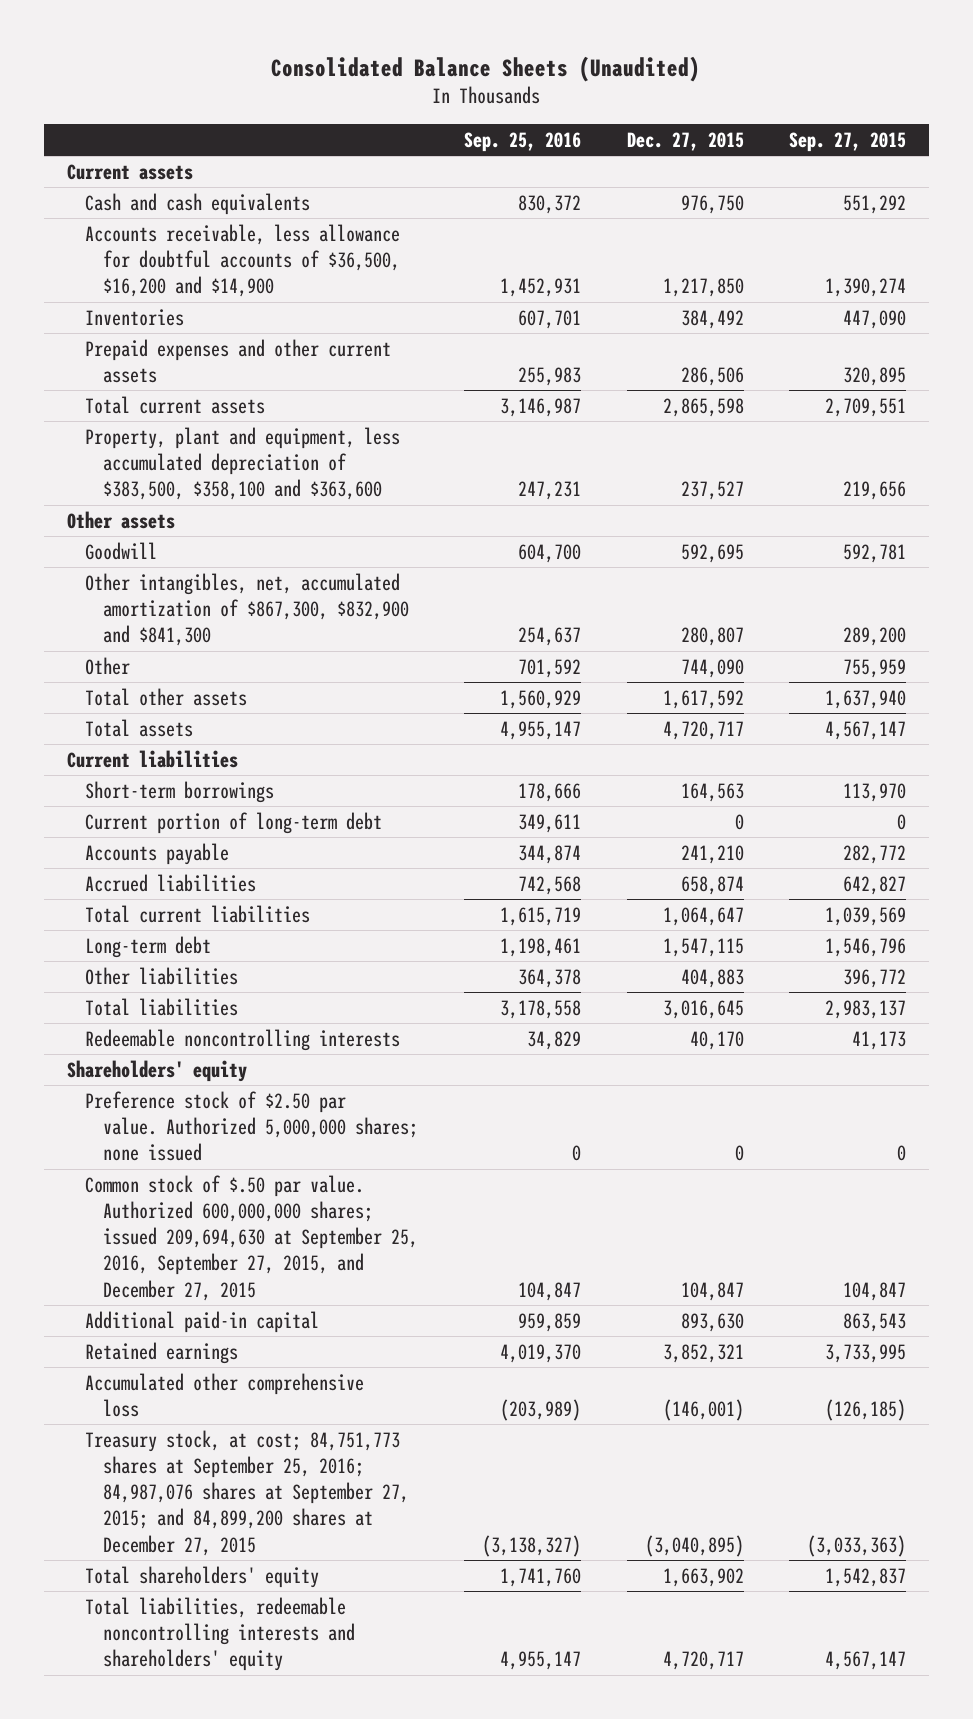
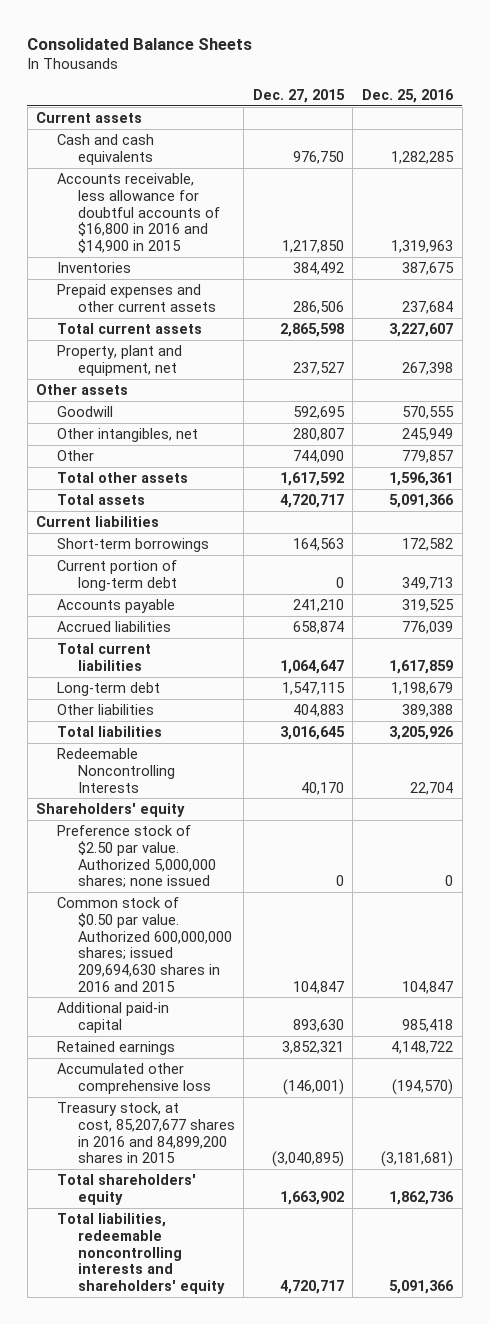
[271,55,701,82] Consolidated Balance Sheets (Unaudited) -> [27,37,253,50] Consolidated Balance Sheets
[463,131,581,152] Sep. 25, 2016 -> none
[789,131,907,152] Sep. 27, 2015 -> none
none -> [361,88,454,103] Dec. 25, 2016
[84,223,401,298] Accounts receivable, less allowance for doubtful accounts of $36,500, $16,200 and $14,900 -> [56,173,220,253] Accounts receivable, less allowance for doubtful accounts of $16,800 in 2016 and $14,900 in 2015
[84,426,400,501] Property, plant and equipment, less accumulated depreciation of $383,500, $358,100 and $363,600 -> [56,345,182,376] Property, plant and equipment, net
[84,572,410,647] Other intangibles, net, accumulated amortization of $867,300, $832,900 and $841,300 -> [56,428,198,443] Other intangibles, net
[84,1028,400,1051] Redeemable noncontrolling interests -> [56,748,175,793] Redeemable Noncontrolling Interests
[84,1174,419,1301] Common stock of $.50 par value. Authorized 600,000,000 shares; issued 209,694,630 at September 25, 2016, September 27, 2015, and December 27, 2015 -> [56,897,232,992] Common stock of $0.50 par value. Authorized 600,000,000 shares; issued 209,694,630 shares in 2016 and 2015
[84,1429,410,1556] Treasury stock, at cost; 84,751,773 shares at September 25, 2016; 84,987,076 shares at September 27, 2015; and 84,899,200 shares at December 27, 2015 -> [56,1102,235,1164] Treasury stock, at cost, 85,207,677 shares in 2016 and 84,899,200 shares in 2015

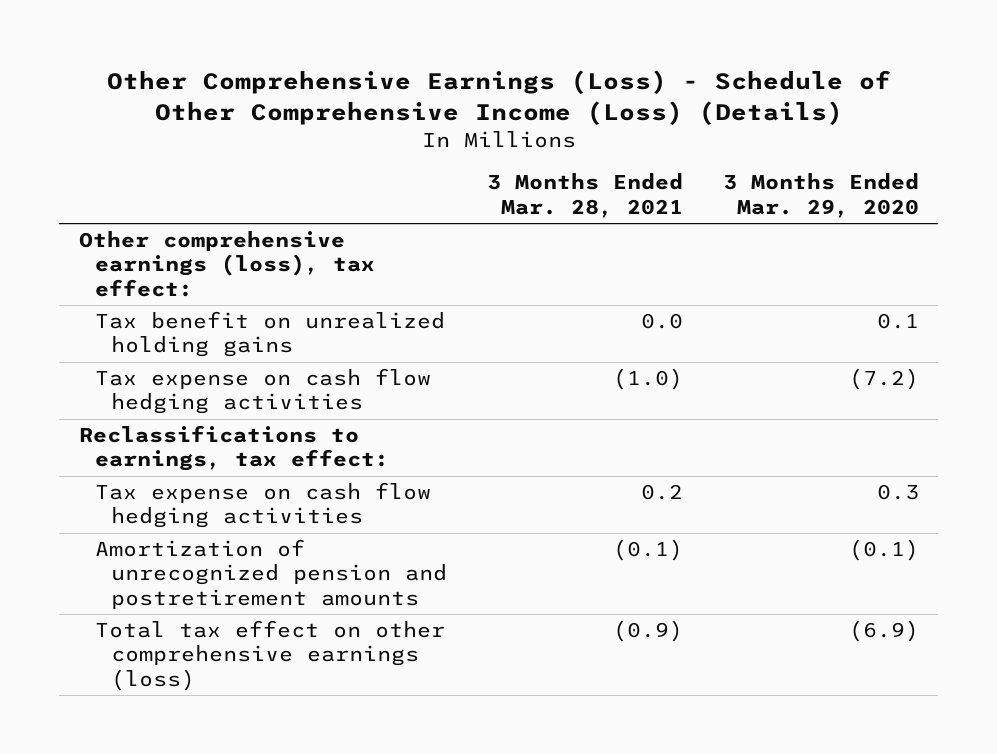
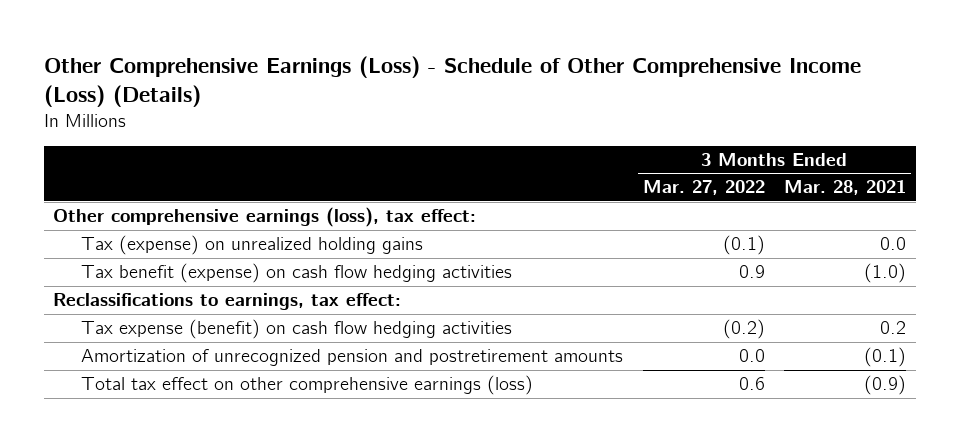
[722,173,919,219] 3 Months Ended Mar. 29, 2020 -> none
none -> [642,180,765,196] Mar. 27, 2022
[94,310,445,358] Tax benefit on unrealized holding gains -> [81,235,424,256] Tax (expense) on unrealized holding gains
[94,367,431,415] Tax expense on cash flow hedging activities -> [81,263,513,284] Tax benefit (expense) on cash flow hedging activities
[94,481,431,529] Tax expense on cash flow hedging activities -> [81,319,513,340] Tax expense (benefit) on cash flow hedging activities

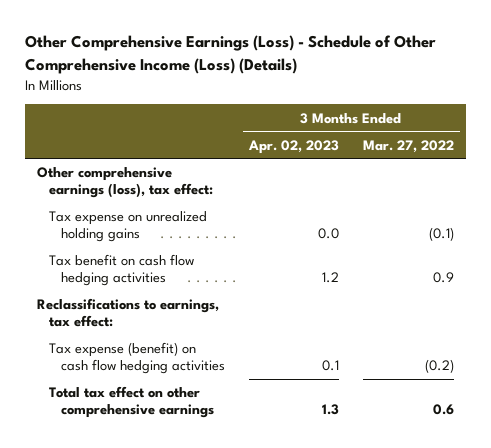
[784,180,907,196] Mar. 28, 2021 -> none
none -> [247,139,339,154] Apr. 02, 2023
[81,235,424,256] Tax (expense) on unrealized holding gains -> [48,211,207,243] Tax expense on unrealized holding gains
[81,263,513,284] Tax benefit (expense) on cash flow hedging activities -> [48,254,194,287] Tax benefit on cash flow hedging activities
[81,349,624,367] Amortization of unrecognized pension and postretirement amounts -> none
[81,375,534,396] Total tax effect on other comprehensive earnings (loss) -> [48,386,214,419] Total tax effect on other comprehensive earnings

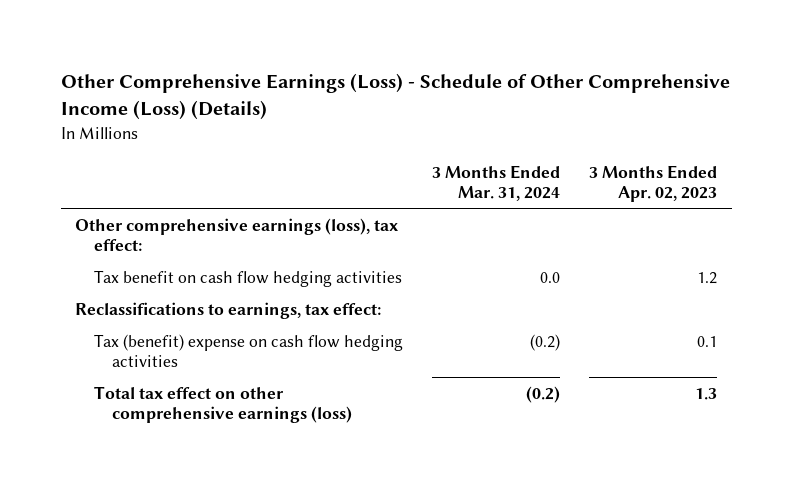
[362,139,454,153] Mar. 27, 2022 -> none
none -> [431,164,560,202] 3 Months Ended Mar. 31, 2024
[48,211,207,243] Tax expense on unrealized holding gains -> none
[48,342,225,375] Tax expense (benefit) on cash flow hedging activities -> [93,333,403,368] Tax (benefit) expense on cash flow hedging activities
[48,386,214,419] Total tax effect on other comprehensive earnings -> [93,385,353,424] Total tax effect on other comprehensive earnings (loss)

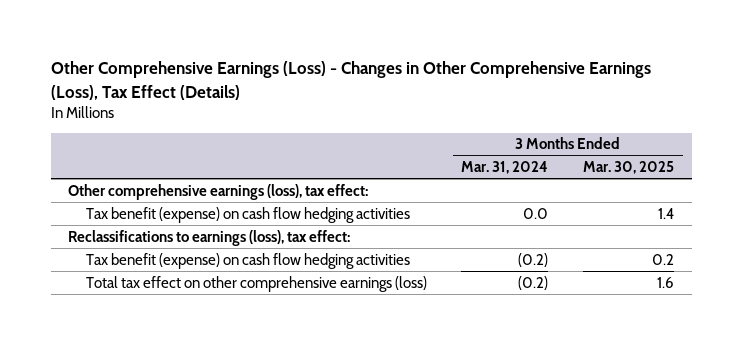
[60,72,730,120] Other Comprehensive Earnings (Loss) - Schedule of Other Comprehensive Income (Loss) (Details) -> [51,61,652,100] Other Comprehensive Earnings (Loss) - Changes in Other Comprehensive Earnings (Loss), Tax Effect (Details)
[589,164,718,203] 3 Months Ended Apr. 02, 2023 -> none
none -> [583,161,675,175] Mar. 30, 2025
[93,269,402,287] Tax benefit on cash flow hedging activities -> [85,206,410,223] Tax benefit (expense) on cash flow hedging activities
[75,301,382,319] Reclassifications to earnings, tax effect: -> [68,229,351,246] Reclassifications to earnings (loss), tax effect:
[93,333,403,368] Tax (benefit) expense on cash flow hedging activities -> [85,252,410,269] Tax benefit (expense) on cash flow hedging activities

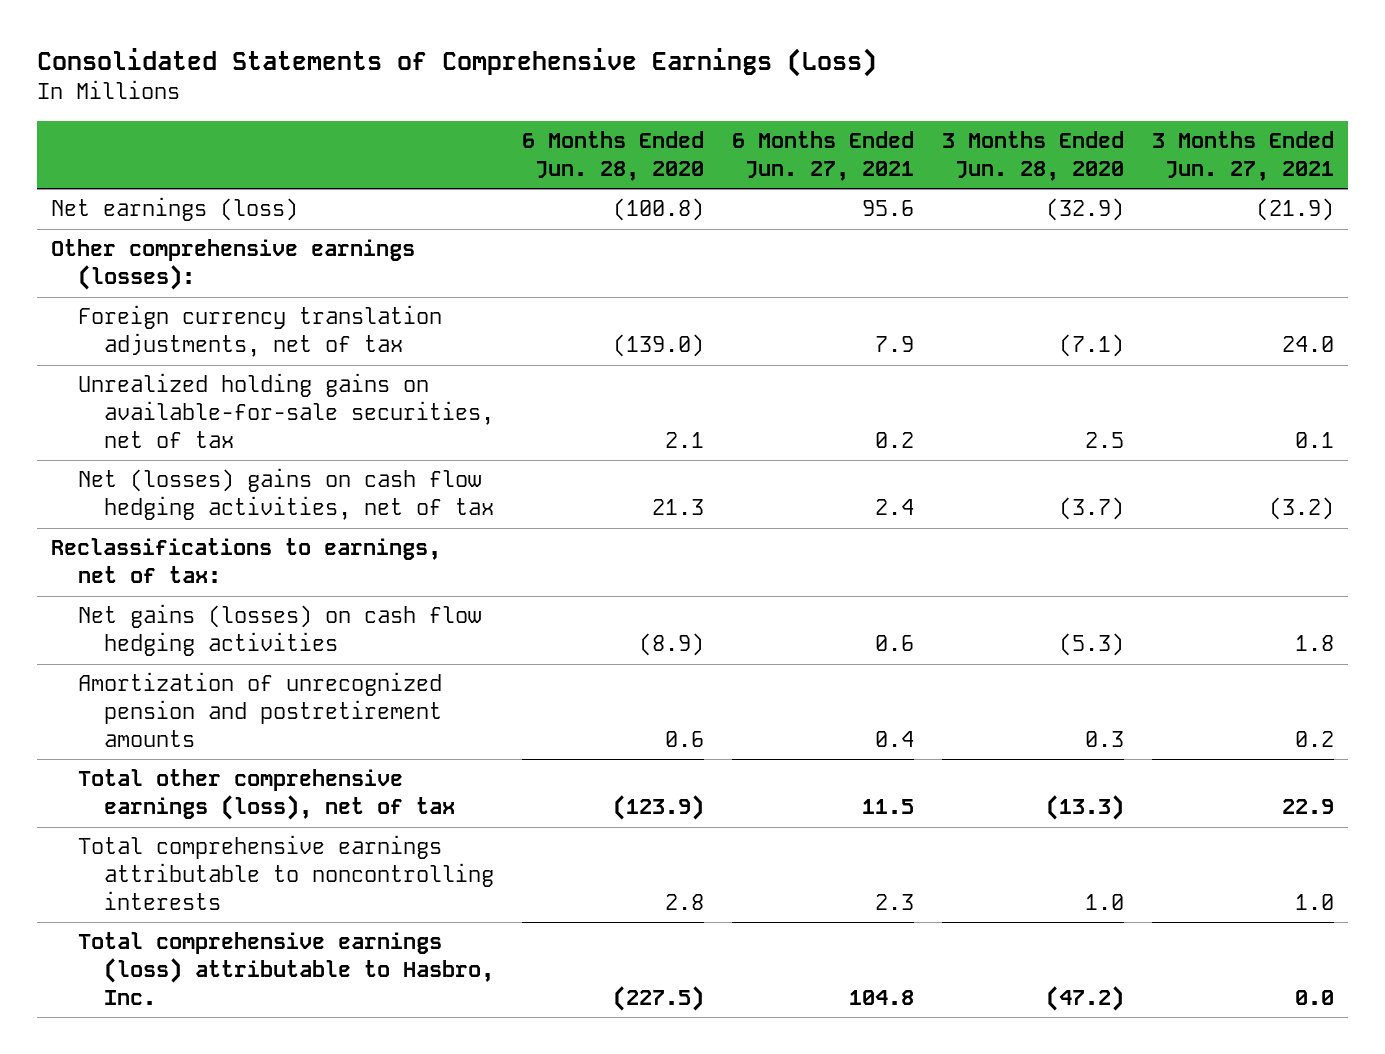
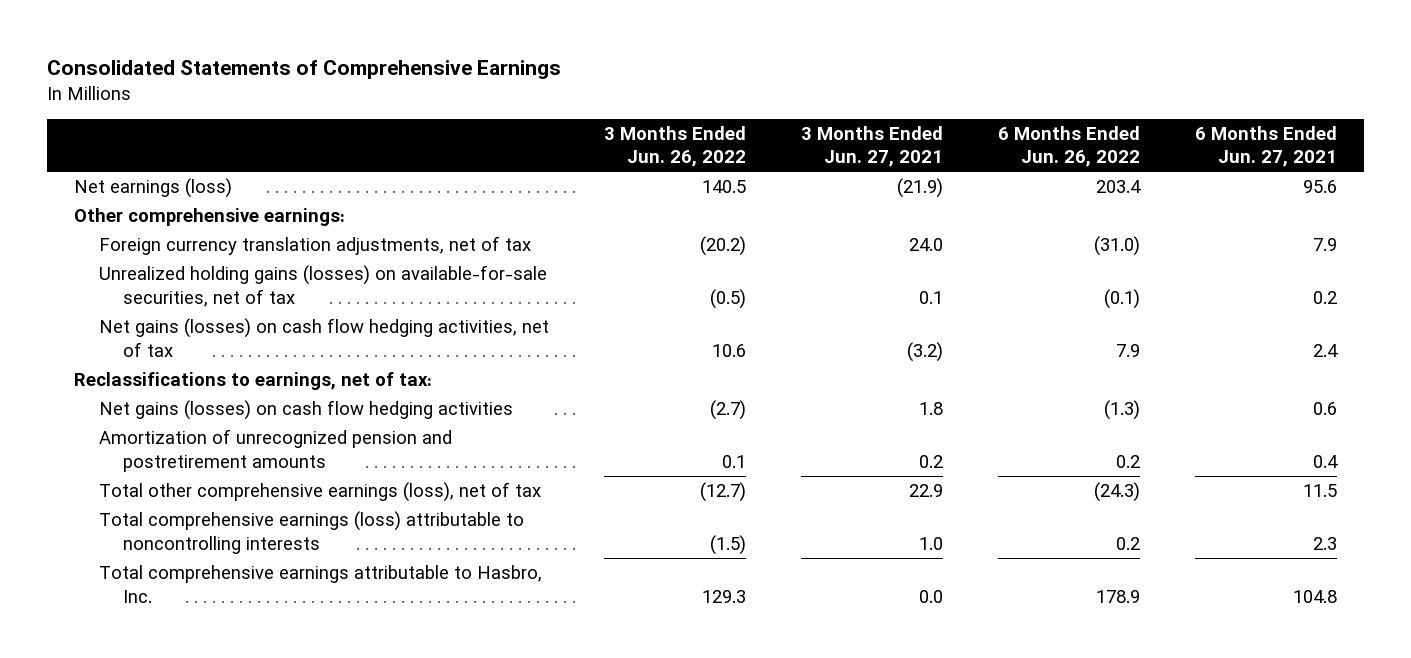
[37,48,878,78] Consolidated Statements of Comprehensive Earnings (Loss) -> [46,60,561,80] Consolidated Statements of Comprehensive Earnings
[522,131,705,181] 6 Months Ended Jun. 28, 2020 -> none
[941,131,1124,181] 3 Months Ended Jun. 28, 2020 -> none
none -> [603,125,746,168] 3 Months Ended Jun. 26, 2022
none -> [997,125,1140,168] 6 Months Ended Jun. 26, 2022
[50,239,415,291] Other comprehensive earnings (losses): -> [74,208,346,227] Other comprehensive earnings:
[77,373,495,448] Unrealized holding gains on available-for-sale securities, net of tax -> [98,265,547,307] Unrealized holding gains (losses) on available-for-sale securities, net of tax
[77,468,495,521] Net (losses) gains on cash flow hedging activities, net of tax -> [98,318,549,357] Net gains (losses) on cash flow hedging activities, net of tax
[77,835,495,910] Total comprehensive earnings attributable to noncontrolling interests -> [98,511,524,554] Total comprehensive earnings (loss) attributable to noncontrolling interests
[77,932,495,1005] Total comprehensive earnings (loss) attributable to Hasbro, Inc. -> [98,565,542,603] Total comprehensive earnings attributable to Hasbro, Inc.

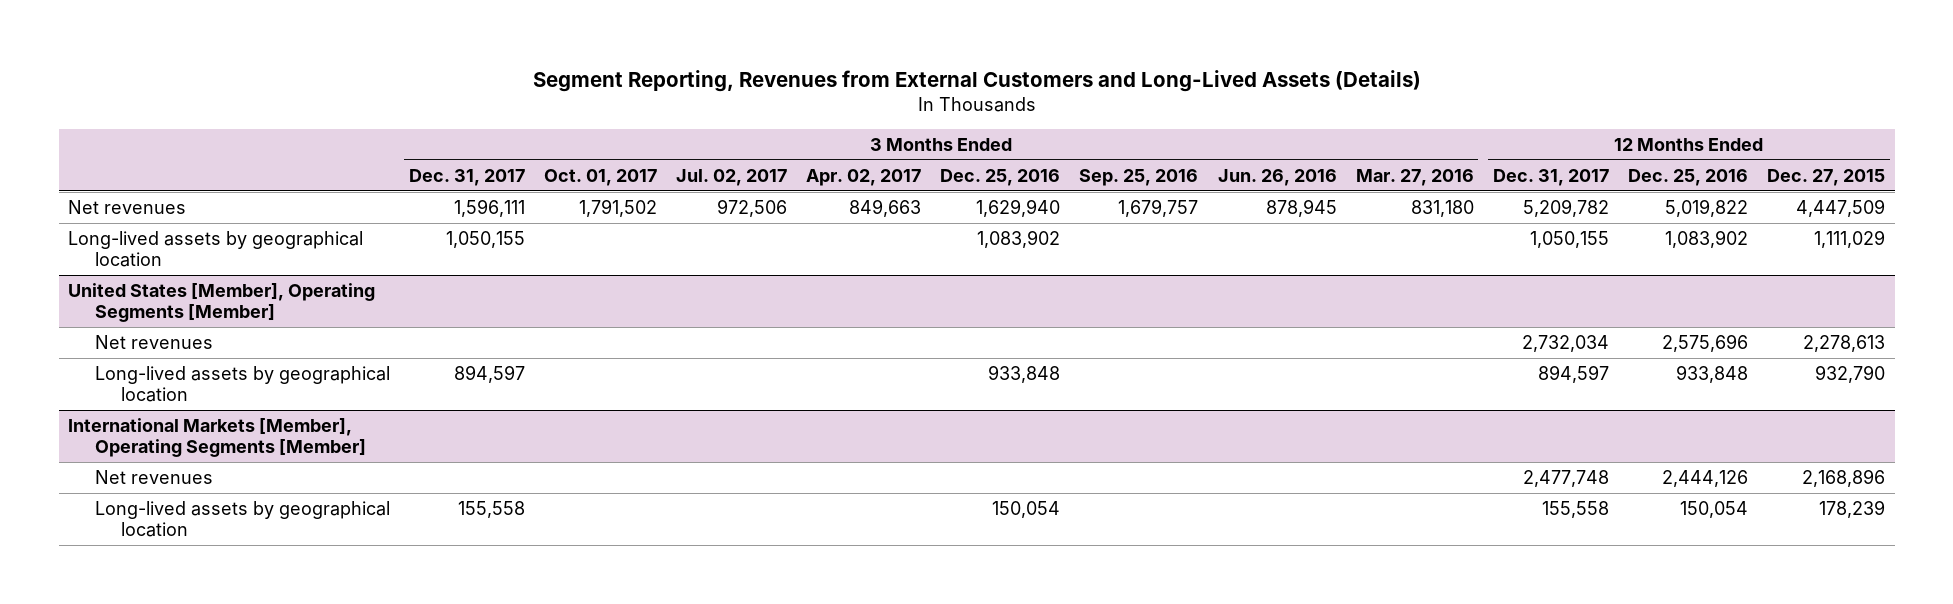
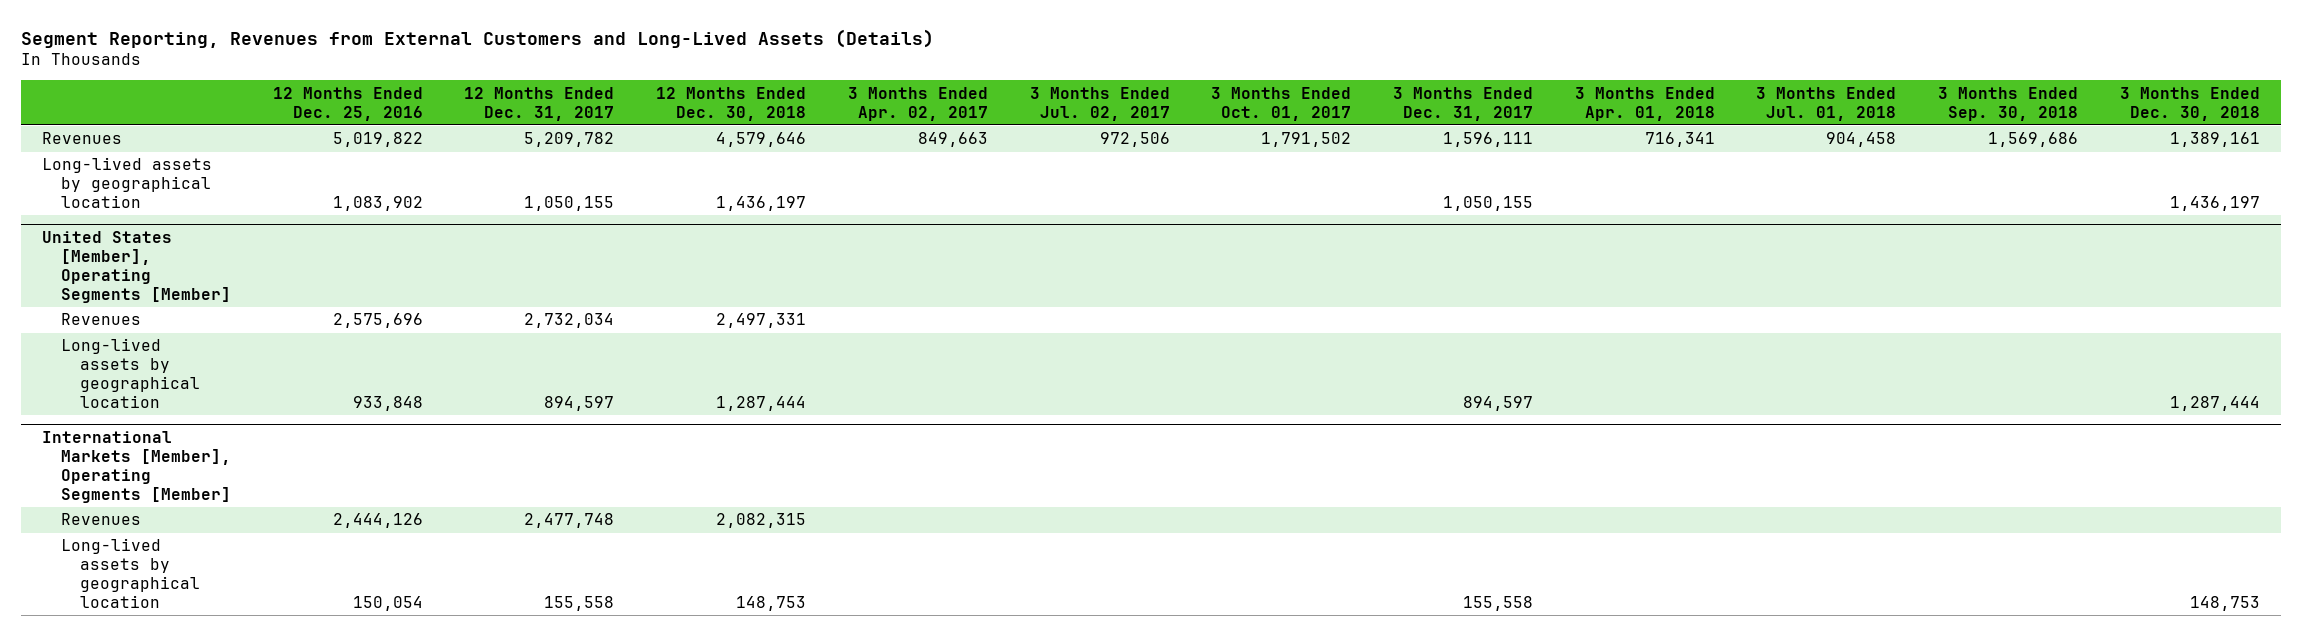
[940,168,1061,186] Dec. 25, 2016 -> none
[1079,168,1199,186] Sep. 25, 2016 -> none
[1217,168,1337,186] Jun. 26, 2016 -> none
[1355,168,1474,186] Mar. 27, 2016 -> none
[1767,168,1886,186] Dec. 27, 2015 -> none
none -> [656,86,807,121] 12 Months Ended Dec. 30, 2018
none -> [1574,86,1715,121] 3 Months Ended Apr. 01, 2018
none -> [1756,86,1897,121] 3 Months Ended Jul. 01, 2018
none -> [1938,86,2079,121] 3 Months Ended Sep. 30, 2018
none -> [2119,86,2260,121] 3 Months Ended Dec. 30, 2018
[68,199,187,214] Net revenues -> [41,132,122,145] Revenues
[94,334,213,349] Net revenues -> [61,313,142,326] Revenues
[94,469,213,484] Net revenues -> [61,513,142,526] Revenues

